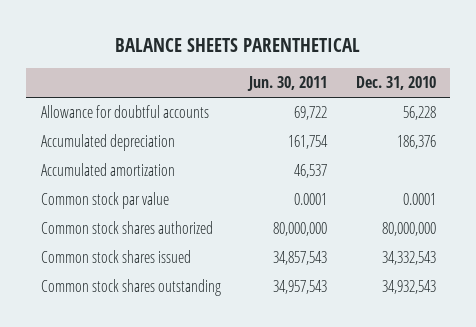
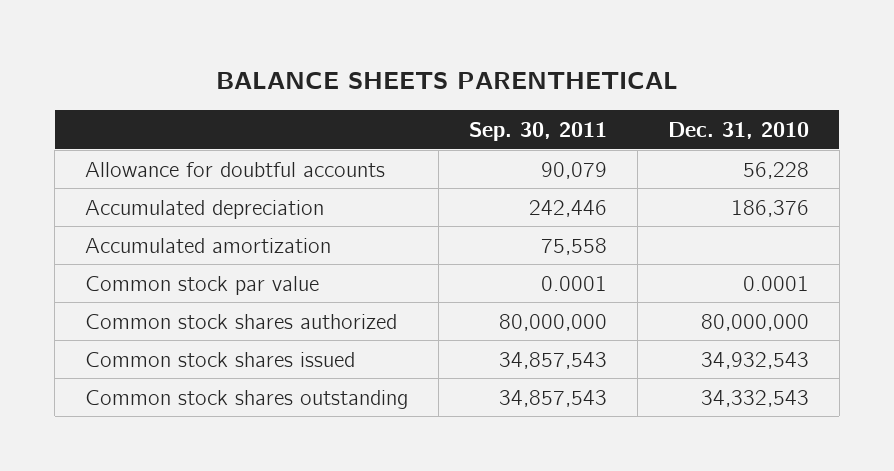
[247,76,328,92] Jun. 30, 2011 -> none
none -> [469,121,608,141] Sep. 30, 2011
[381,251,436,266] 34,332,543 -> [700,351,809,369] 34,932,543
[381,280,436,295] 34,932,543 -> [700,389,809,407] 34,332,543

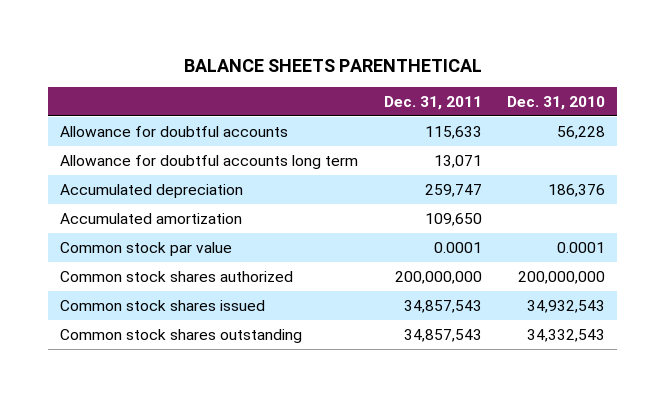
[469,121,608,141] Sep. 30, 2011 -> none
none -> [383,96,482,111] Dec. 31, 2011
none -> [60,154,359,169] Allowance for doubtful accounts long term
[700,313,809,331] 80,000,000 -> [517,270,605,284] 200,000,000

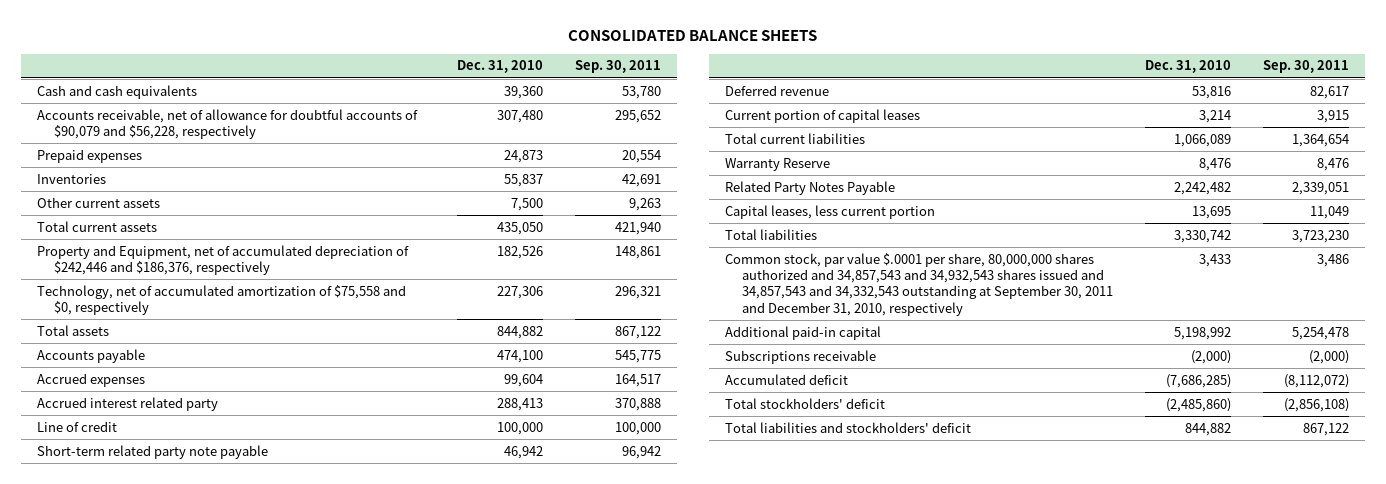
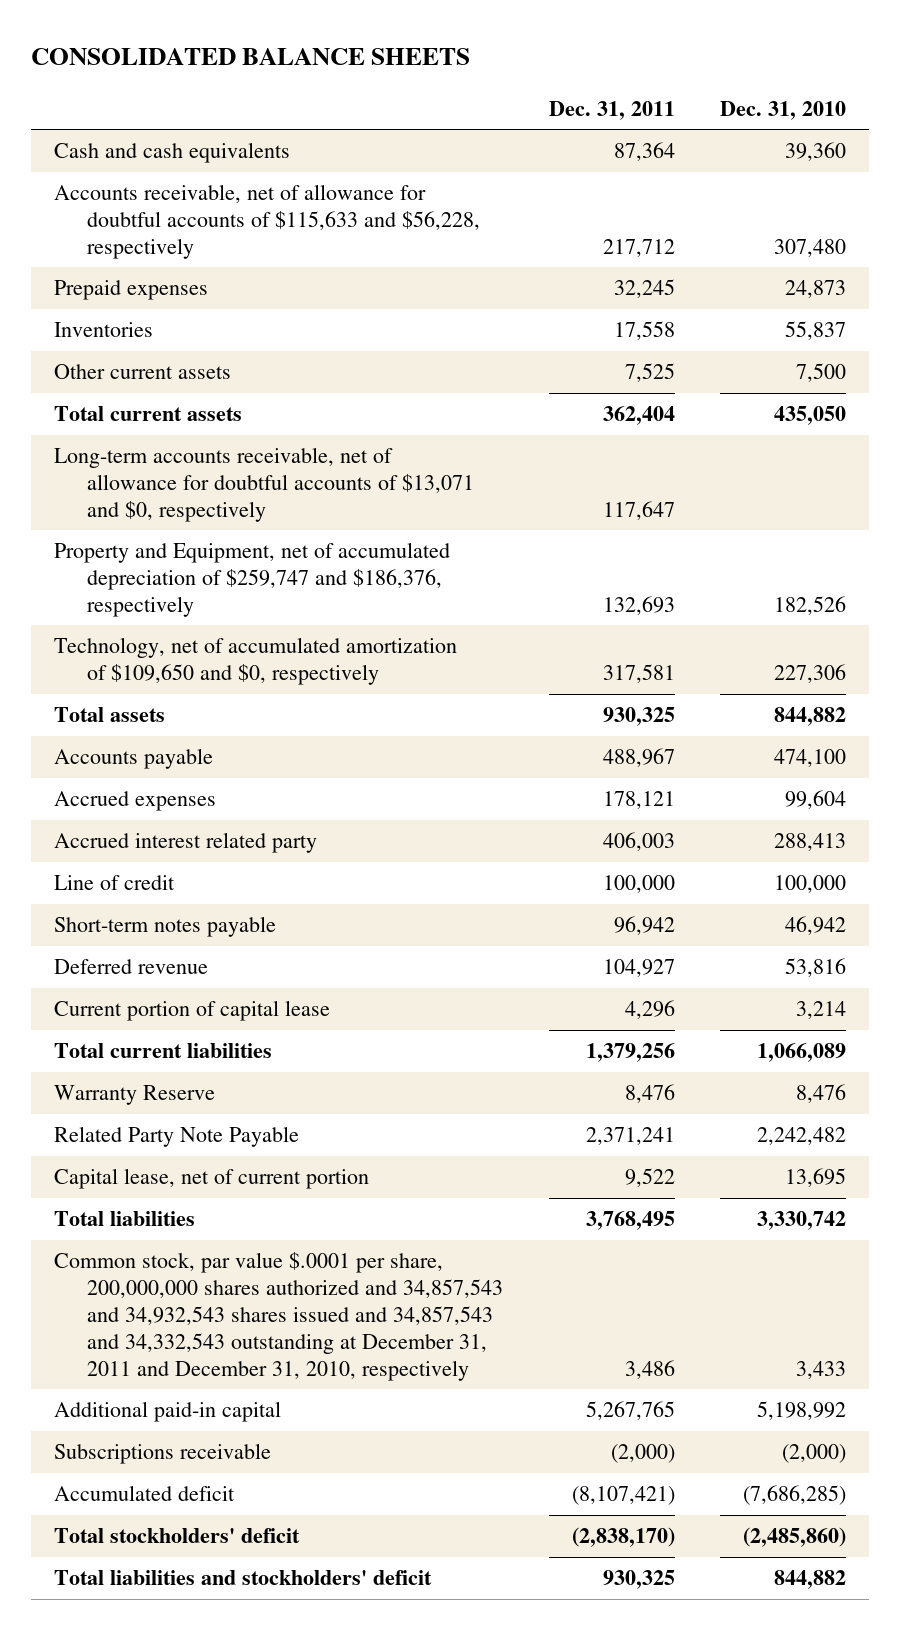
[574,60,661,74] Sep. 30, 2011 -> none
none -> [548,100,675,120] Dec. 31, 2011
[36,108,418,139] Accounts receivable, net of allowance for doubtful accounts of $90,079 and $56,228, respectively -> [53,184,481,259] Accounts receivable, net of allowance for doubtful accounts of $115,633 and $56,228, respectively
none -> [53,447,475,522] Long-term accounts receivable, net of allowance for doubtful accounts of $13,071 and $0, respectively
[36,244,409,275] Property and Equipment, net of accumulated depreciation of $242,446 and $186,376, respectively -> [53,542,450,617] Property and Equipment, net of accumulated depreciation of $259,747 and $186,376, respectively
[36,284,406,315] Technology, net of accumulated amortization of $75,558 and $0, respectively -> [53,637,457,686] Technology, net of accumulated amortization of $109,650 and $0, respectively
[36,444,268,459] Short-term related party note payable -> [53,916,276,938] Short-term notes payable
[725,108,921,123] Current portion of capital leases -> [53,1000,330,1022] Current portion of capital lease
[725,180,896,195] Related Party Notes Payable -> [53,1126,299,1148] Related Party Note Payable
[725,204,936,219] Capital leases, less current portion -> [53,1168,369,1190] Capital lease, net of current portion
[725,252,1114,316] Common stock, par value $.0001 per share, 80,000,000 shares authorized and 34,857,543 and 34,932,543 shares issued and 34,857,543 and 34,332,543 outstanding at September 30, 2011 and December 31, 2010, respectively -> [53,1252,504,1381] Common stock, par value $.0001 per share, 200,000,000 shares authorized and 34,857,543 and 34,932,543 shares issued and 34,857,543 and 34,332,543 outstanding at December 31, 2011 and December 31, 2010, respectively

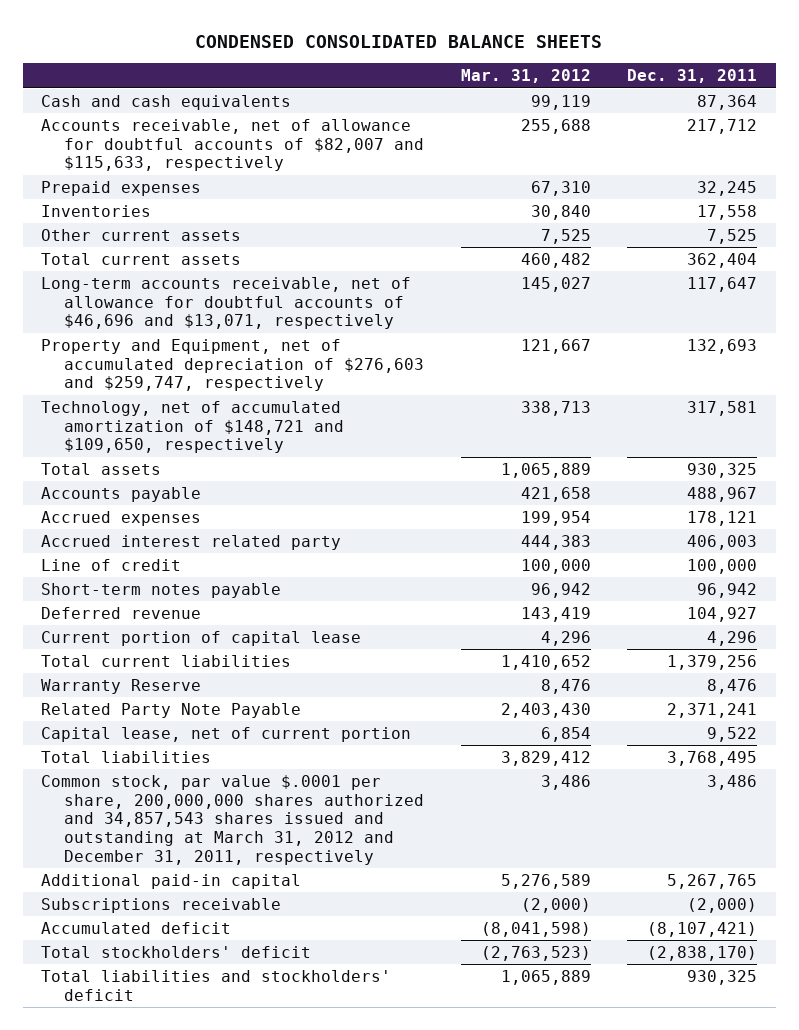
[30,48,470,66] CONSOLIDATED BALANCE SHEETS -> [195,34,603,48] CONDENSED CONSOLIDATED BALANCE SHEETS
[720,100,847,120] Dec. 31, 2010 -> none
none -> [460,69,591,84] Mar. 31, 2012
[53,184,481,259] Accounts receivable, net of allowance for doubtful accounts of $115,633 and $56,228, respectively -> [41,118,425,172] Accounts receivable, net of allowance for doubtful accounts of $82,007 and $115,633, respectively
[53,447,475,522] Long-term accounts receivable, net of allowance for doubtful accounts of $13,071 and $0, respectively -> [41,276,412,330] Long-term accounts receivable, net of allowance for doubtful accounts of $46,696 and $13,071, respectively
[53,542,450,617] Property and Equipment, net of accumulated depreciation of $259,747 and $186,376, respectively -> [41,338,425,392] Property and Equipment, net of accumulated depreciation of $276,603 and $259,747, respectively
[53,637,457,686] Technology, net of accumulated amortization of $109,650 and $0, respectively -> [41,400,345,454] Technology, net of accumulated amortization of $148,721 and $109,650, respectively
[53,1252,504,1381] Common stock, par value $.0001 per share, 200,000,000 shares authorized and 34,857,543 and 34,932,543 shares issued and 34,857,543 and 34,332,543 outstanding at December 31, 2011 and December 31, 2010, respectively -> [41,774,425,865] Common stock, par value $.0001 per share, 200,000,000 shares authorized and 34,857,543 shares issued and outstanding at March 31, 2012 and December 31, 2011, respectively

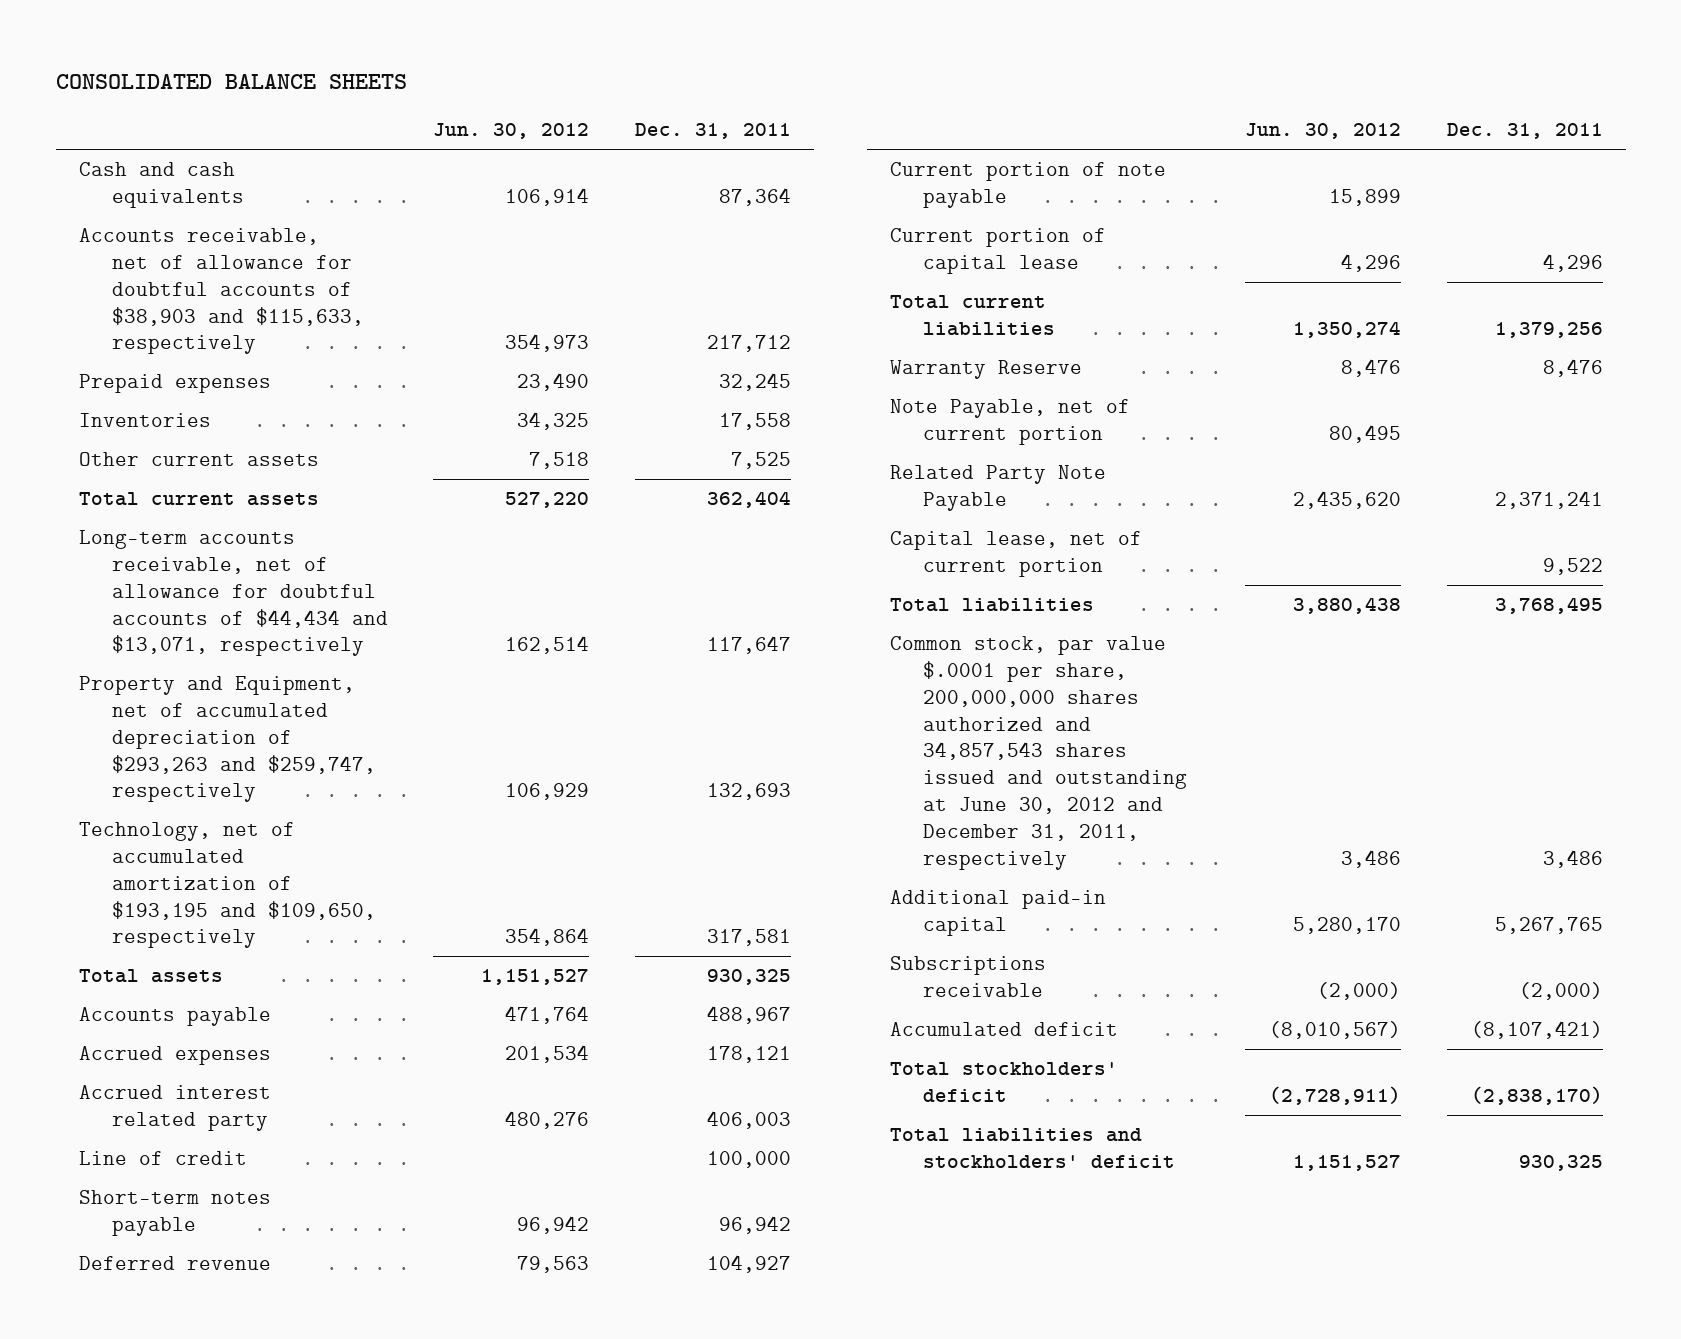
[195,34,603,48] CONDENSED CONSOLIDATED BALANCE SHEETS -> [55,74,407,90] CONSOLIDATED BALANCE SHEETS
[460,69,591,84] Mar. 31, 2012 -> none
none -> [433,123,590,140] Jun. 30, 2012
[41,118,425,172] Accounts receivable, net of allowance for doubtful accounts of $82,007 and $115,633, respectively -> [78,227,364,355] Accounts receivable, net of allowance for doubtful accounts of $38,903 and $115,633, respectively
[41,276,412,330] Long-term accounts receivable, net of allowance for doubtful accounts of $46,696 and $13,071, respectively -> [78,529,388,657] Long-term accounts receivable, net of allowance for doubtful accounts of $44,434 and $13,071, respectively
[41,338,425,392] Property and Equipment, net of accumulated depreciation of $276,603 and $259,747, respectively -> [78,675,376,803] Property and Equipment, net of accumulated depreciation of $293,263 and $259,747, respectively
[41,400,345,454] Technology, net of accumulated amortization of $148,721 and $109,650, respectively -> [78,821,376,949] Technology, net of accumulated amortization of $193,195 and $109,650, respectively
none -> [890,161,1167,208] Current portion of note payable
none -> [890,398,1131,445] Note Payable, net of current portion
[41,774,425,865] Common stock, par value $.0001 per share, 200,000,000 shares authorized and 34,857,543 shares issued and outstanding at March 31, 2012 and December 31, 2011, respectively -> [890,635,1188,870] Common stock, par value $.0001 per share, 200,000,000 shares authorized and 34,857,543 shares issued and outstanding at June 30, 2012 and December 31, 2011, respectively

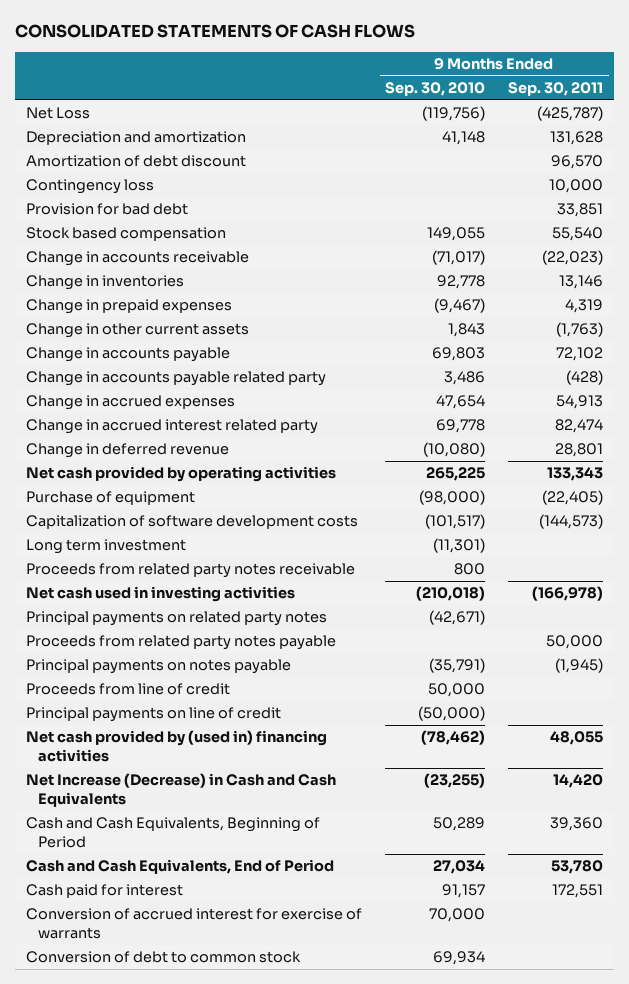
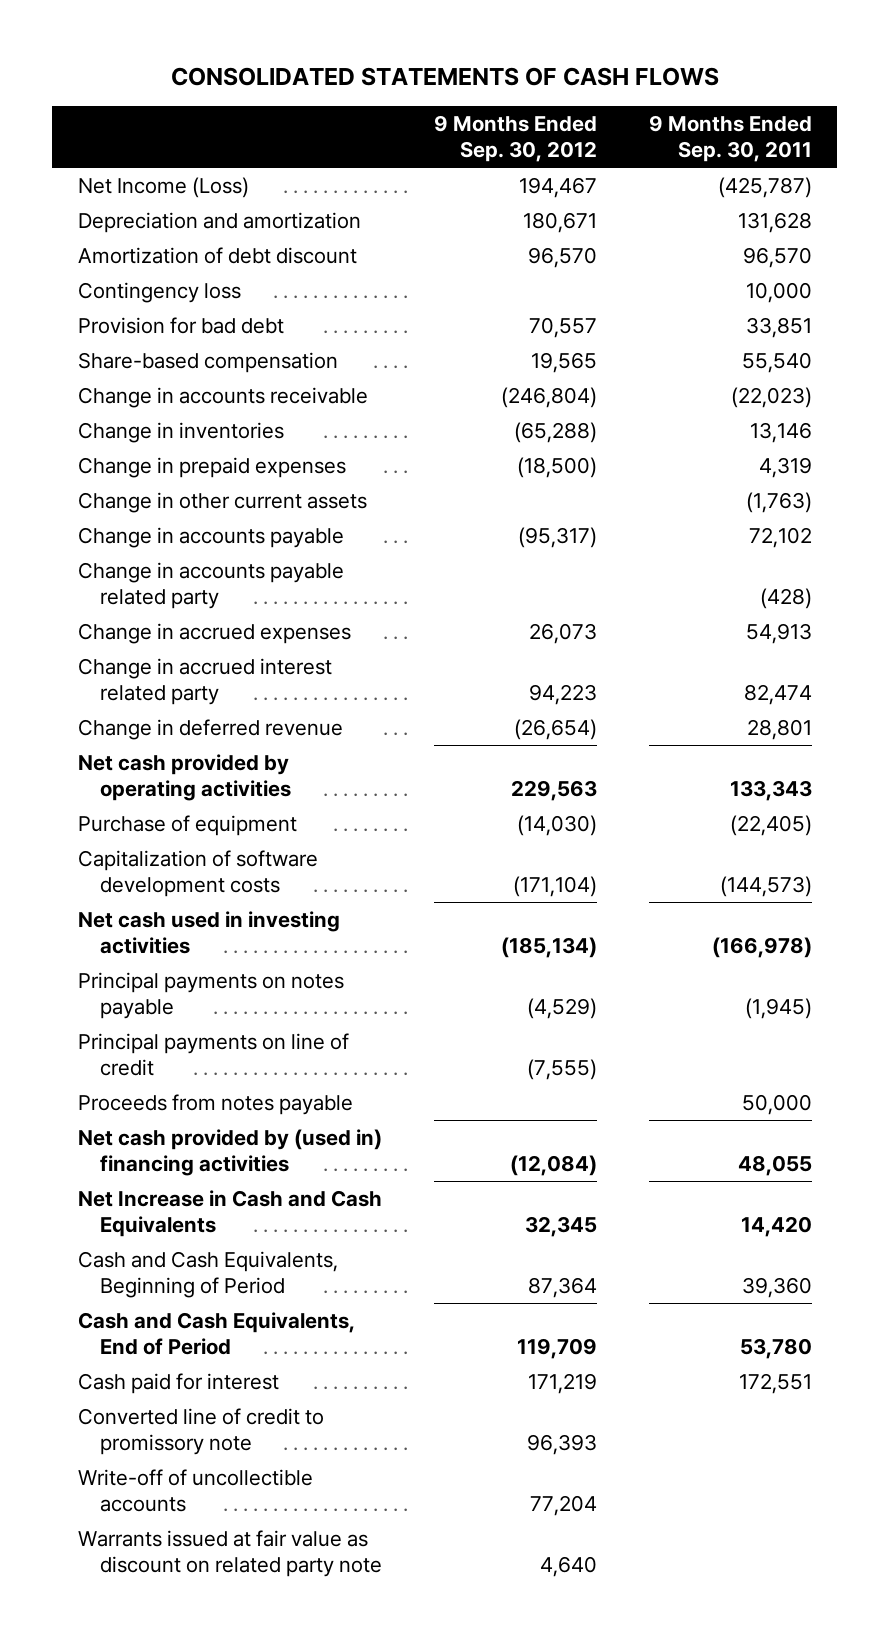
[385,82,486,97] Sep. 30, 2010 -> none
none -> [433,114,597,162] 9 Months Ended Sep. 30, 2012
[26,107,91,120] Net Loss -> [78,177,250,199] Net Income (Loss)
[26,227,227,242] Stock based compensation -> [78,352,339,374] Share-based compensation
[26,539,187,555] Long term investment -> none
[26,563,356,579] Proceeds from related party notes receivable -> none
[26,611,328,627] Principal payments on related party notes -> none
[26,635,337,651] Proceeds from related party notes payable -> none
[26,683,231,696] Proceeds from line of credit -> none
none -> [78,1094,354,1116] Proceeds from notes payable
[26,773,337,807] Net Increase (Decrease) in Cash and Cash Equivalents -> [78,1190,383,1238] Net Increase in Cash and Cash Equivalents
[26,908,363,939] Conversion of accrued interest for exercise of warrants -> none
[26,951,302,964] Conversion of debt to common stock -> none
none -> [78,1408,325,1456] Converted line of credit to promissory note
none -> [78,1469,314,1513] Write-off of uncollectible accounts
none -> [78,1530,382,1578] Warrants issued at fair value as discount on related party note

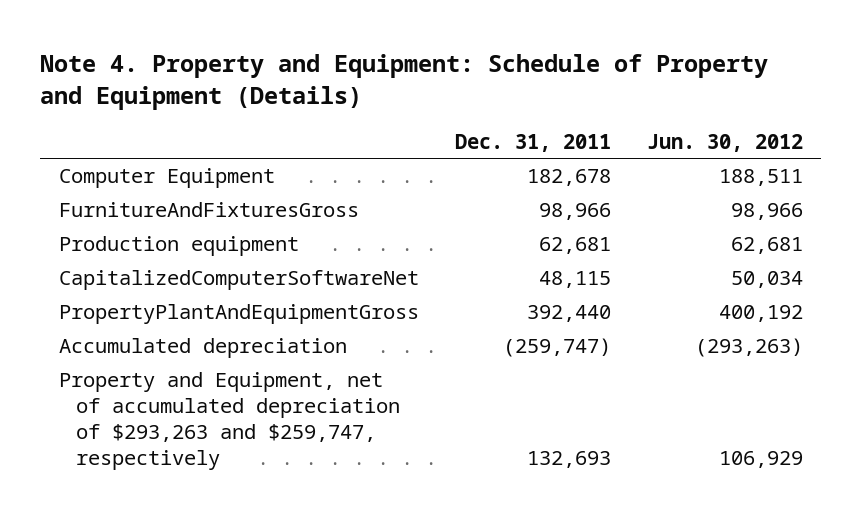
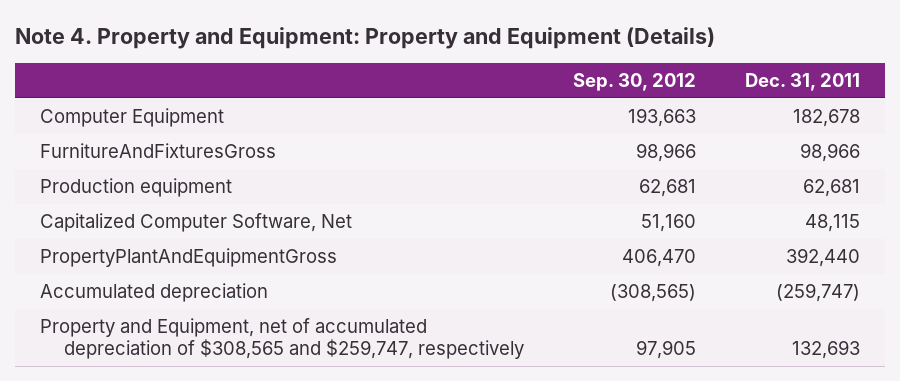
[40,54,769,111] Note 4. Property and Equipment: Schedule of Property and Equipment (Details) -> [15,27,716,50] Note 4. Property and Equipment: Property and Equipment (Details)
[646,133,803,152] Jun. 30, 2012 -> none
none -> [573,73,697,92] Sep. 30, 2012
[58,270,419,291] CapitalizedComputerSoftwareNet -> [39,213,352,233] Capitalized Computer Software, Net
[58,372,401,470] Property and Equipment, net of accumulated depreciation of $293,263 and $259,747, respectively -> [39,318,524,360] Property and Equipment, net of accumulated depreciation of $308,565 and $259,747, respectively

